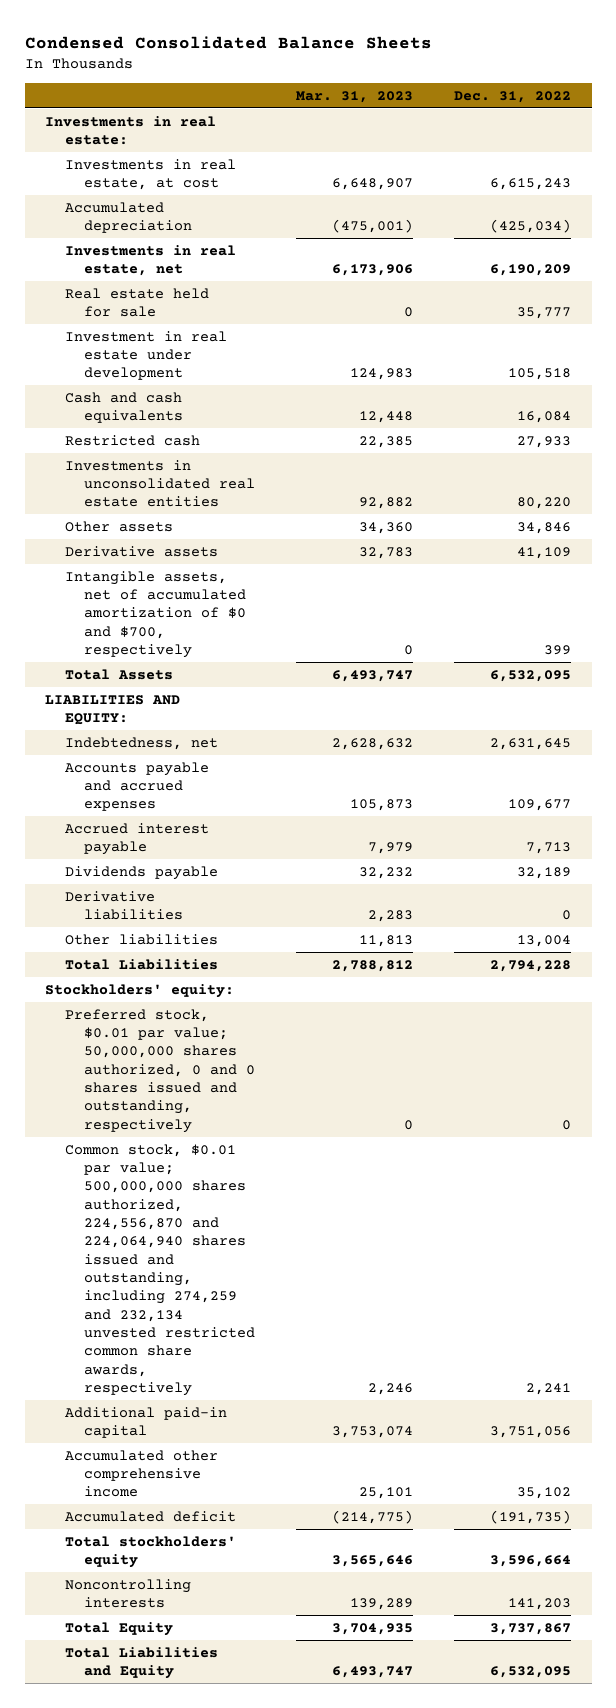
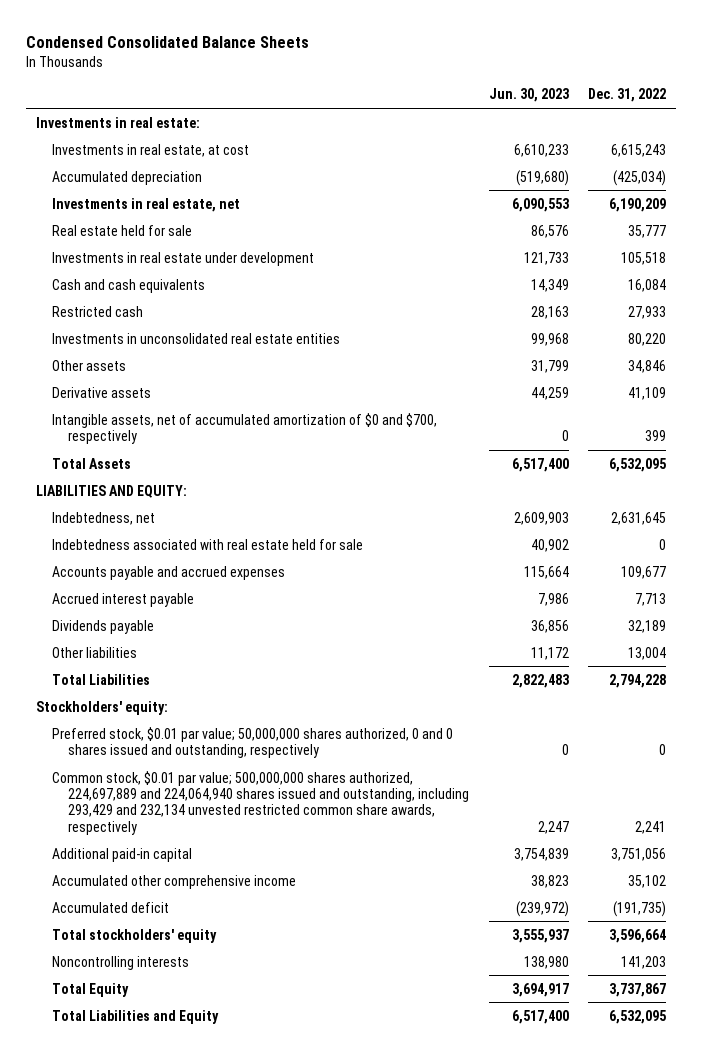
[296,91,414,104] Mar. 31, 2023 -> none
none -> [488,88,569,103] Jun. 30, 2023
[64,330,227,381] Investment in real estate under development -> [51,251,314,266] Investments in real estate under development
none -> [51,538,363,550] Indebtedness associated with real estate held for sale
[64,890,183,920] Derivative liabilities -> none
[64,1143,255,1396] Common stock, $0.01 par value; 500,000,000 shares authorized, 224,556,870 and 224,064,940 shares issued and outstanding, including 274,259 and 232,134 unvested restricted common share awards, respectively -> [51,770,470,835] Common stock, $0.01 par value; 500,000,000 shares authorized, 224,697,889 and 224,064,940 shares issued and outstanding, including 293,429 and 232,134 unvested restricted common share awards, respectively

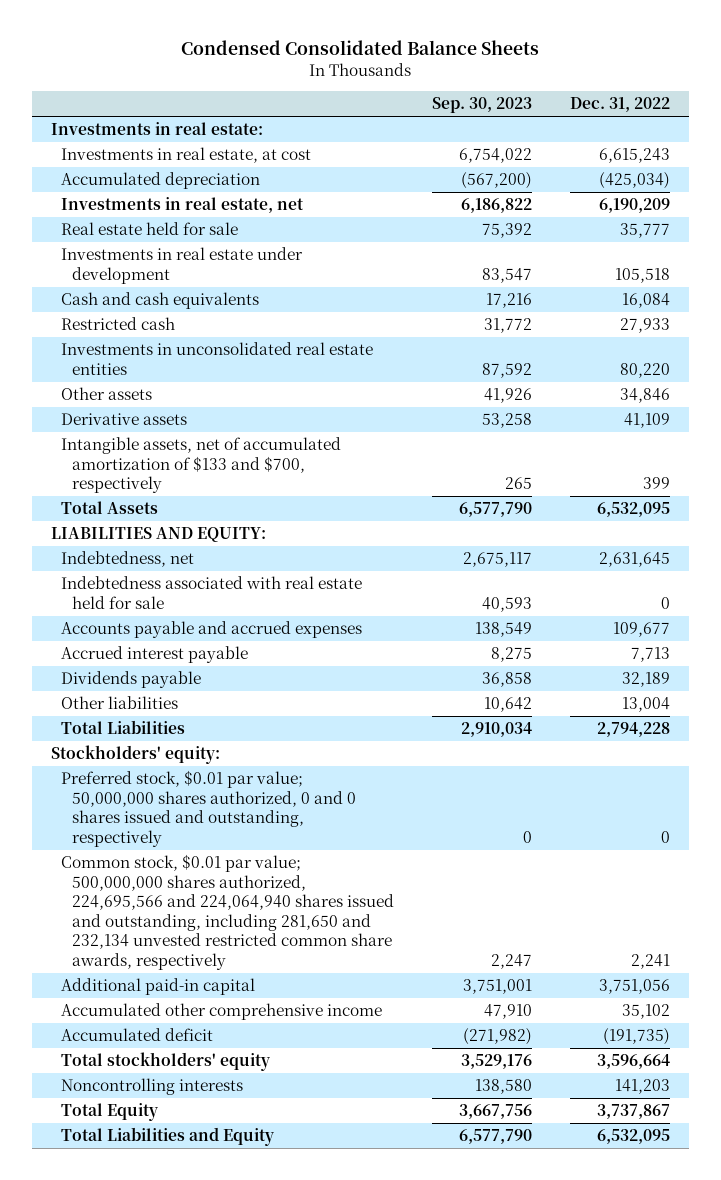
[488,88,569,103] Jun. 30, 2023 -> none
none -> [432,97,533,114] Sep. 30, 2023
[51,412,437,444] Intangible assets, net of accumulated amortization of $0 and $700, respectively -> [61,437,342,494] Intangible assets, net of accumulated amortization of $133 and $700, respectively
[51,770,470,835] Common stock, $0.01 par value; 500,000,000 shares authorized, 224,697,889 and 224,064,940 shares issued and outstanding, including 293,429 and 232,134 unvested restricted common share awards, respectively -> [61,854,395,970] Common stock, $0.01 par value; 500,000,000 shares authorized, 224,695,566 and 224,064,940 shares issued and outstanding, including 281,650 and 232,134 unvested restricted common share awards, respectively

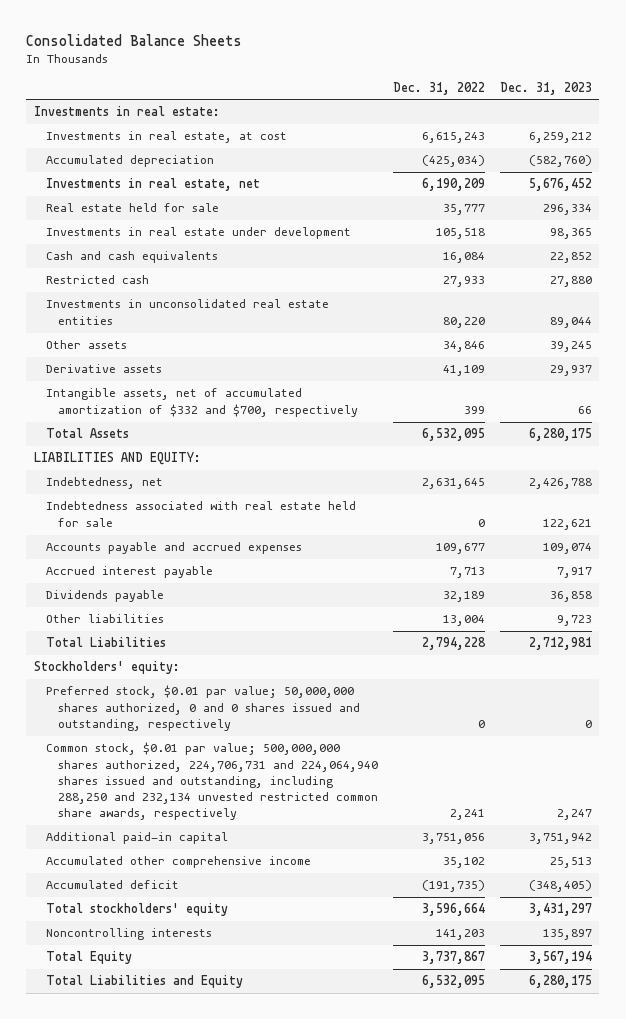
[181,40,540,56] Condensed Consolidated Balance Sheets -> [26,33,243,46] Consolidated Balance Sheets
[432,97,533,114] Sep. 30, 2023 -> none
none -> [499,81,592,95] Dec. 31, 2023
[61,437,342,494] Intangible assets, net of accumulated amortization of $133 and $700, respectively -> [45,388,359,417] Intangible assets, net of accumulated amortization of $332 and $700, respectively
[61,854,395,970] Common stock, $0.01 par value; 500,000,000 shares authorized, 224,695,566 and 224,064,940 shares issued and outstanding, including 281,650 and 232,134 unvested restricted common share awards, respectively -> [45,742,379,821] Common stock, $0.01 par value; 500,000,000 shares authorized, 224,706,731 and 224,064,940 shares issued and outstanding, including 288,250 and 232,134 unvested restricted common share awards, respectively

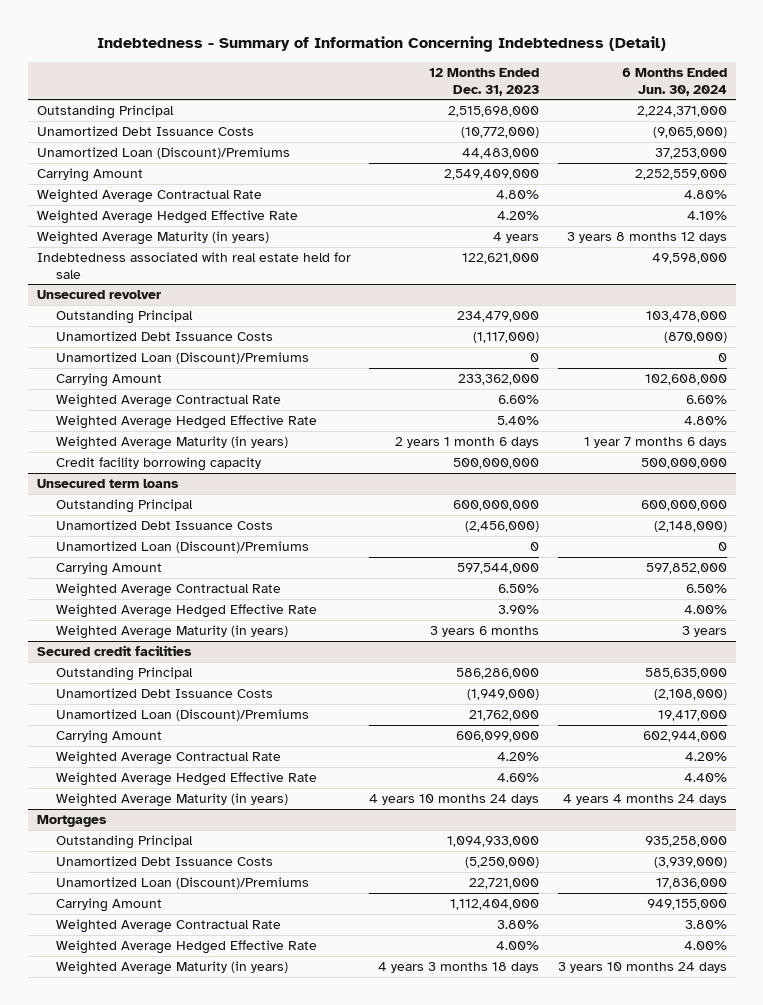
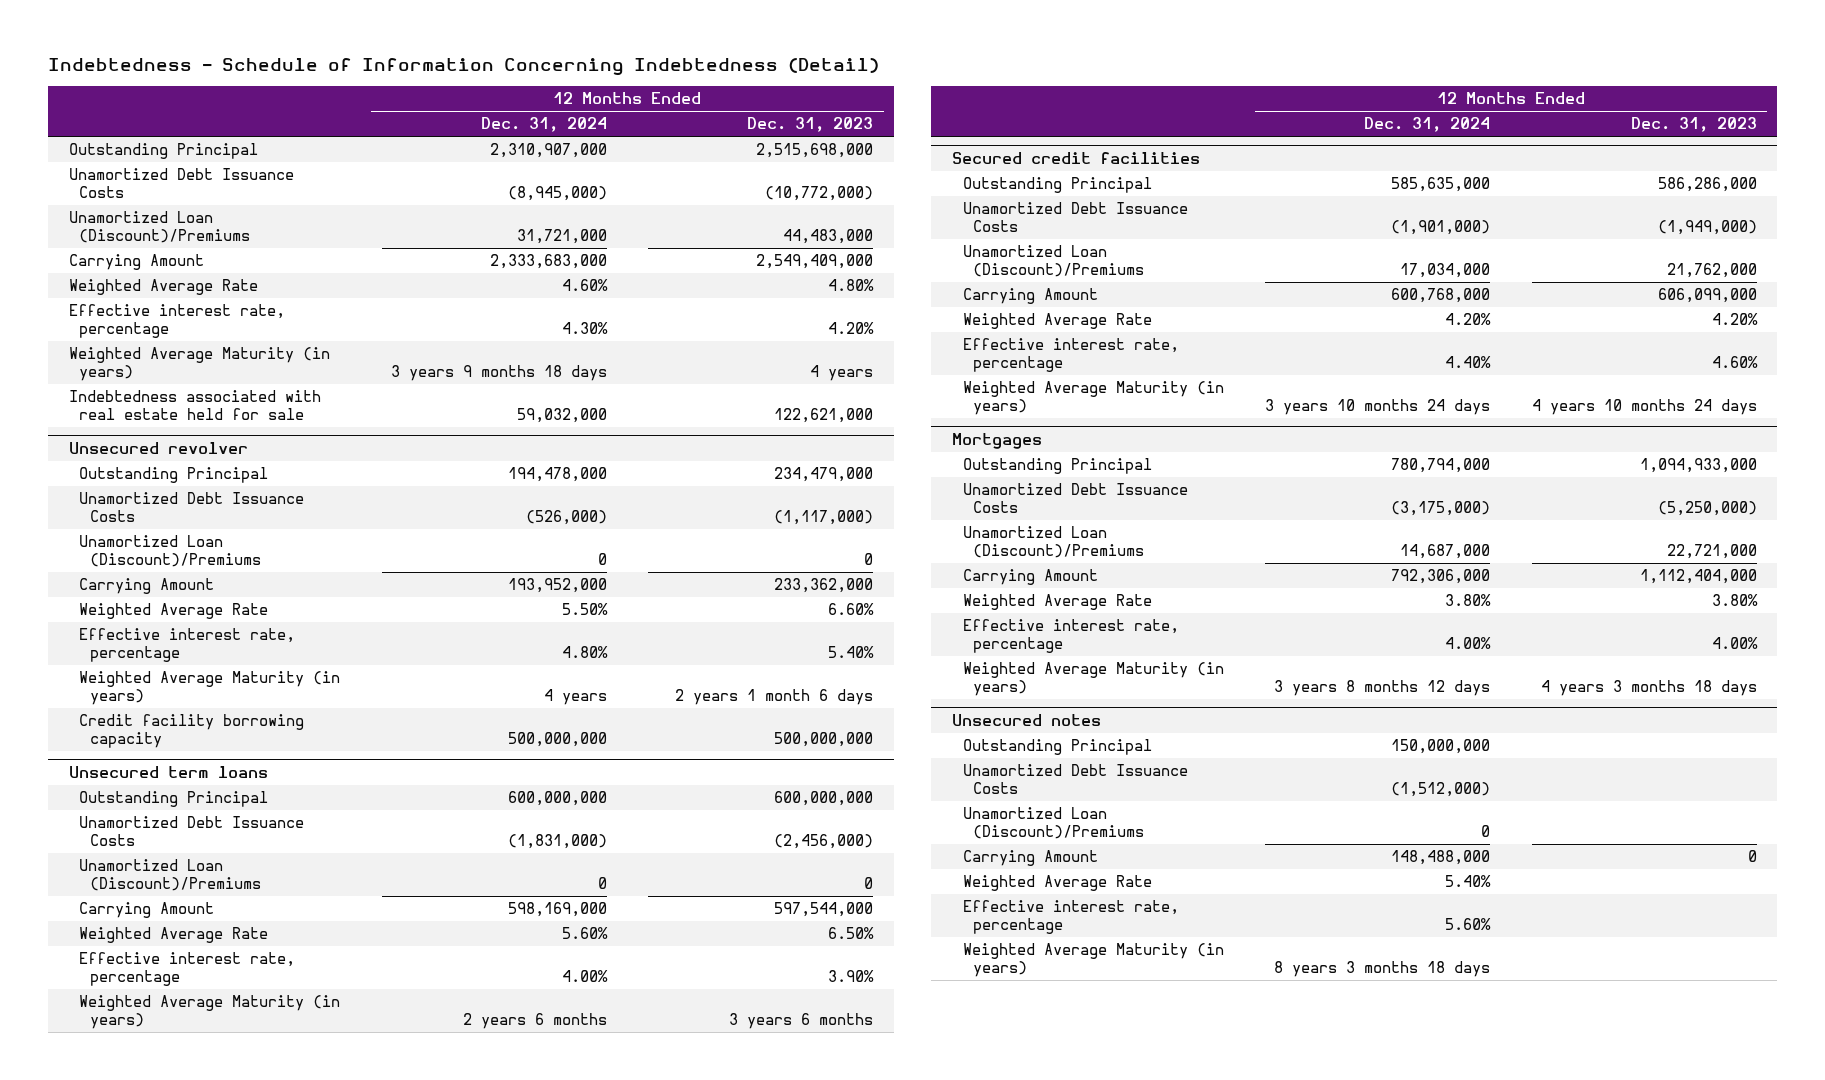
[96,36,666,53] Indebtedness - Summary of Information Concerning Indebtedness (Detail) -> [48,58,880,77] Indebtedness - Schedule of Information Concerning Indebtedness (Detail)
[621,67,727,96] 6 Months Ended Jun. 30, 2024 -> none
none -> [480,117,607,133] Dec. 31, 2024
[36,188,262,203] Weighted Average Contractual Rate -> [68,279,258,296] Weighted Average Rate
[36,209,298,224] Weighted Average Hedged Effective Rate -> [68,304,285,338] Effective interest rate, percentage
[56,393,282,408] Weighted Average Contractual Rate -> [79,603,269,620] Weighted Average Rate
[56,414,318,429] Weighted Average Hedged Effective Rate -> [79,628,296,662] Effective interest rate, percentage
[56,582,282,597] Weighted Average Contractual Rate -> [79,927,269,944] Weighted Average Rate
[56,603,318,618] Weighted Average Hedged Effective Rate -> [79,952,296,986] Effective interest rate, percentage
[56,750,282,765] Weighted Average Contractual Rate -> [962,313,1152,330] Weighted Average Rate
[56,771,318,786] Weighted Average Hedged Effective Rate -> [962,338,1179,372] Effective interest rate, percentage
[56,918,282,933] Weighted Average Contractual Rate -> [962,594,1152,611] Weighted Average Rate
[56,939,318,954] Weighted Average Hedged Effective Rate -> [962,619,1179,653] Effective interest rate, percentage
none -> [952,714,1102,727] Unsecured notes
none -> [962,739,1152,756] Outstanding Principal
none -> [962,764,1188,794] Unamortized Debt Issuance Costs
none -> [962,807,1145,839] Unamortized Loan (Discount)/Premiums
none -> [962,850,1098,867] Carrying Amount
none -> [962,875,1152,892] Weighted Average Rate
none -> [962,900,1179,934] Effective interest rate, percentage
none -> [962,943,1224,977] Weighted Average Maturity (in years)

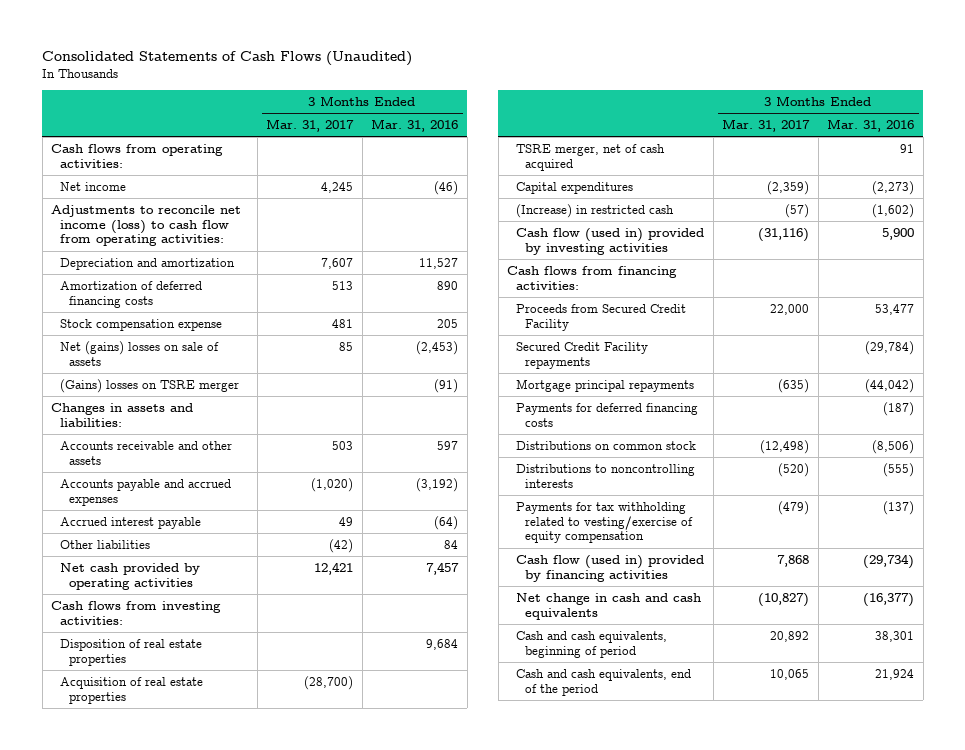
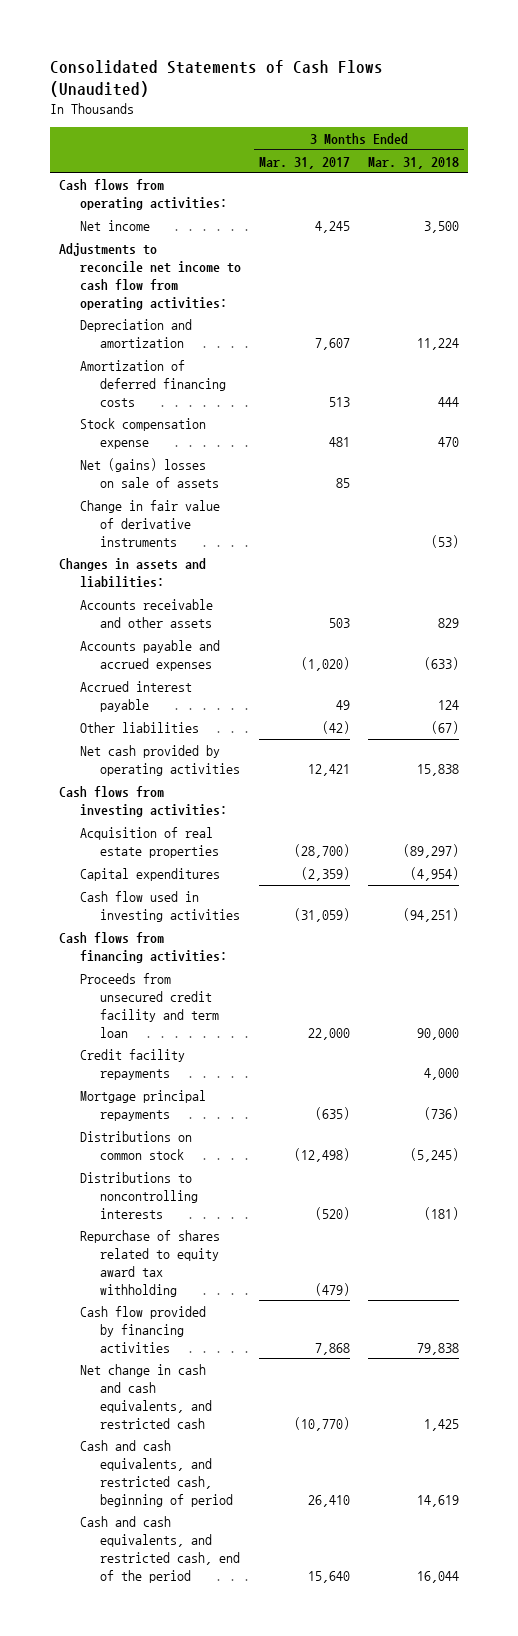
[371,119,459,133] Mar. 31, 2016 -> none
none -> [368,156,460,169] Mar. 31, 2018
[51,204,242,247] Adjustments to reconcile net income (loss) to cash flow from operating activities: -> [58,242,241,310] Adjustments to reconcile net income to cash flow from operating activities:
[59,378,239,393] (Gains) losses on TSRE merger -> none
none -> [79,499,220,547] Change in fair value of derivative instruments
[59,638,202,666] Disposition of real estate properties -> none
[515,143,665,171] TSRE merger, net of cash acquired -> none
[515,203,674,218] (Increase) in restricted cash -> none
[515,227,704,255] Cash flow (used in) provided by investing activities -> [79,890,241,922] Cash flow used in investing activities
[758,227,810,242] (31,116) -> [293,907,350,922] (31,059)
[515,303,686,331] Proceeds from Secured Credit Facility -> none
none -> [79,972,220,1038] Proceeds from unsecured credit facility and term loan
[515,341,648,369] Secured Credit Facility repayments -> [79,1048,185,1080] Credit facility repayments
[515,402,698,427] Payments for deferred financing costs -> none
[515,501,693,544] Payments for tax withholding related to vesting/exercise of equity compensation -> [79,1229,220,1297] Repurchase of shares related to equity award tax withholding
[515,554,704,582] Cash flow (used in) provided by financing activities -> [79,1305,206,1353] Cash flow provided by financing activities
[515,592,701,620] Net change in cash and cash equivalents -> [79,1363,213,1429] Net change in cash and cash equivalents, and restricted cash
[758,592,810,607] (10,827) -> [293,1416,350,1431] (10,770)
[515,630,667,658] Cash and cash equivalents, beginning of period -> [79,1439,234,1507] Cash and cash equivalents, and restricted cash, beginning of period
[770,630,810,642] 20,892 -> [307,1494,350,1507] 26,410
[515,668,691,696] Cash and cash equivalents, end of the period -> [79,1515,241,1583] Cash and cash equivalents, and restricted cash, end of the period
[770,668,810,680] 10,065 -> [307,1570,350,1583] 15,640

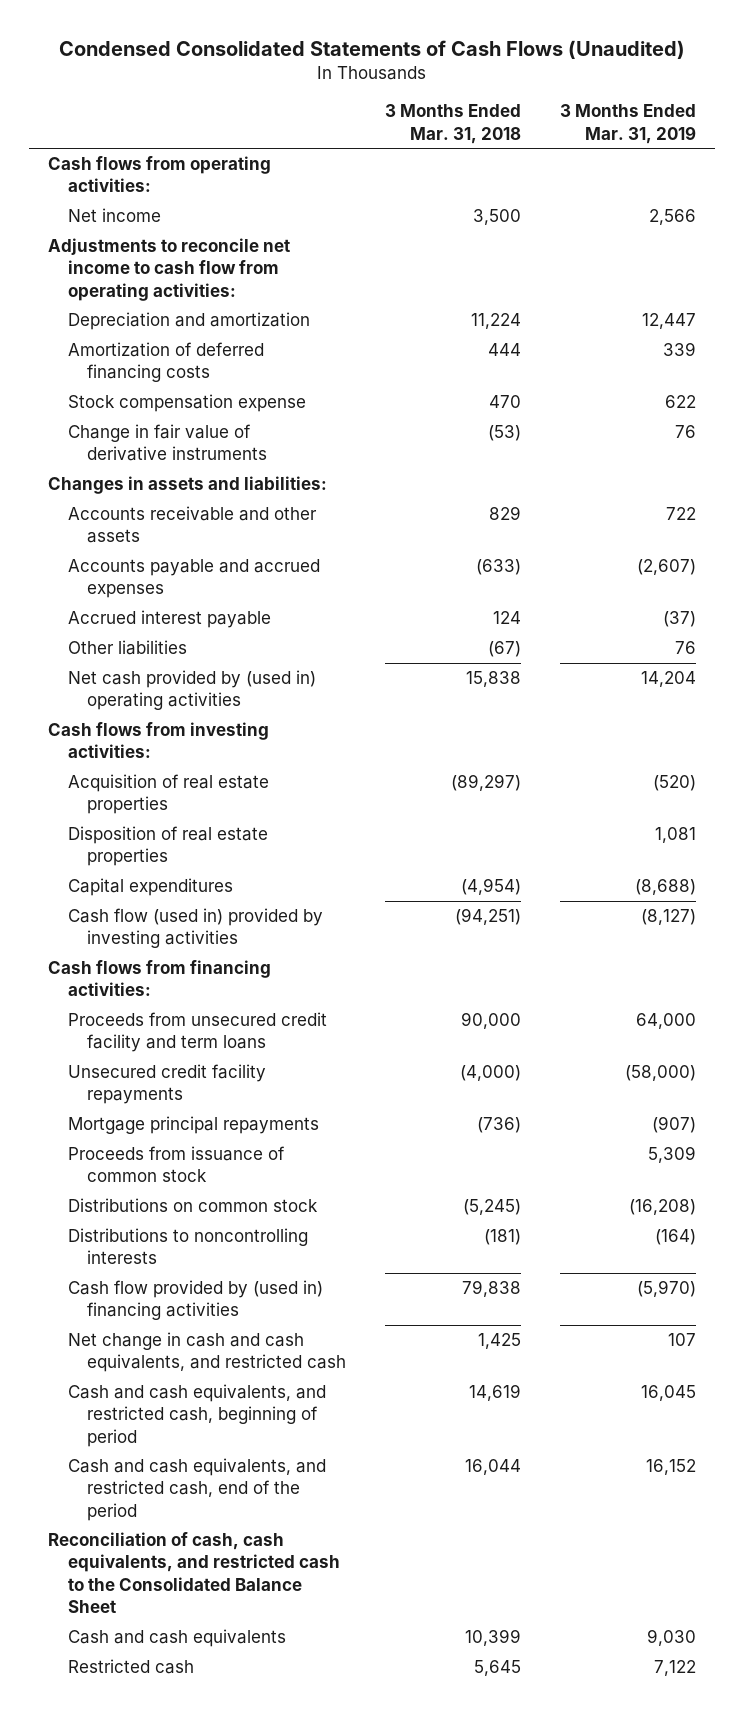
[49,59,383,97] Consolidated Statements of Cash Flows (Unaudited) -> [58,39,685,59] Condensed Consolidated Statements of Cash Flows (Unaudited)
[258,156,350,169] Mar. 31, 2017 -> none
none -> [559,104,696,144] 3 Months Ended Mar. 31, 2019
[79,457,220,488] Net (gains) losses on sale of assets -> none
[79,744,241,776] Net cash provided by operating activities -> [67,670,316,711] Net cash provided by (used in) operating activities
none -> [67,826,268,867] Disposition of real estate properties
[79,890,241,922] Cash flow used in investing activities -> [67,908,323,949] Cash flow (used in) provided by investing activities
[79,972,220,1038] Proceeds from unsecured credit facility and term loan -> [67,1012,327,1053] Proceeds from unsecured credit facility and term loans
[79,1048,185,1080] Credit facility repayments -> [67,1064,266,1105] Unsecured credit facility repayments
[424,1067,460,1080] 4,000 -> [459,1065,521,1082] (4,000)
none -> [67,1146,285,1183] Proceeds from issuance of common stock
[79,1229,220,1297] Repurchase of shares related to equity award tax withholding -> none
[79,1305,206,1353] Cash flow provided by financing activities -> [67,1280,323,1321] Cash flow provided by (used in) financing activities
none -> [48,1532,340,1614] Reconciliation of cash, cash equivalents, and restricted cash to the Consolidated Balance Sheet
none -> [67,1629,286,1648] Cash and cash equivalents
none -> [67,1659,194,1675] Restricted cash

